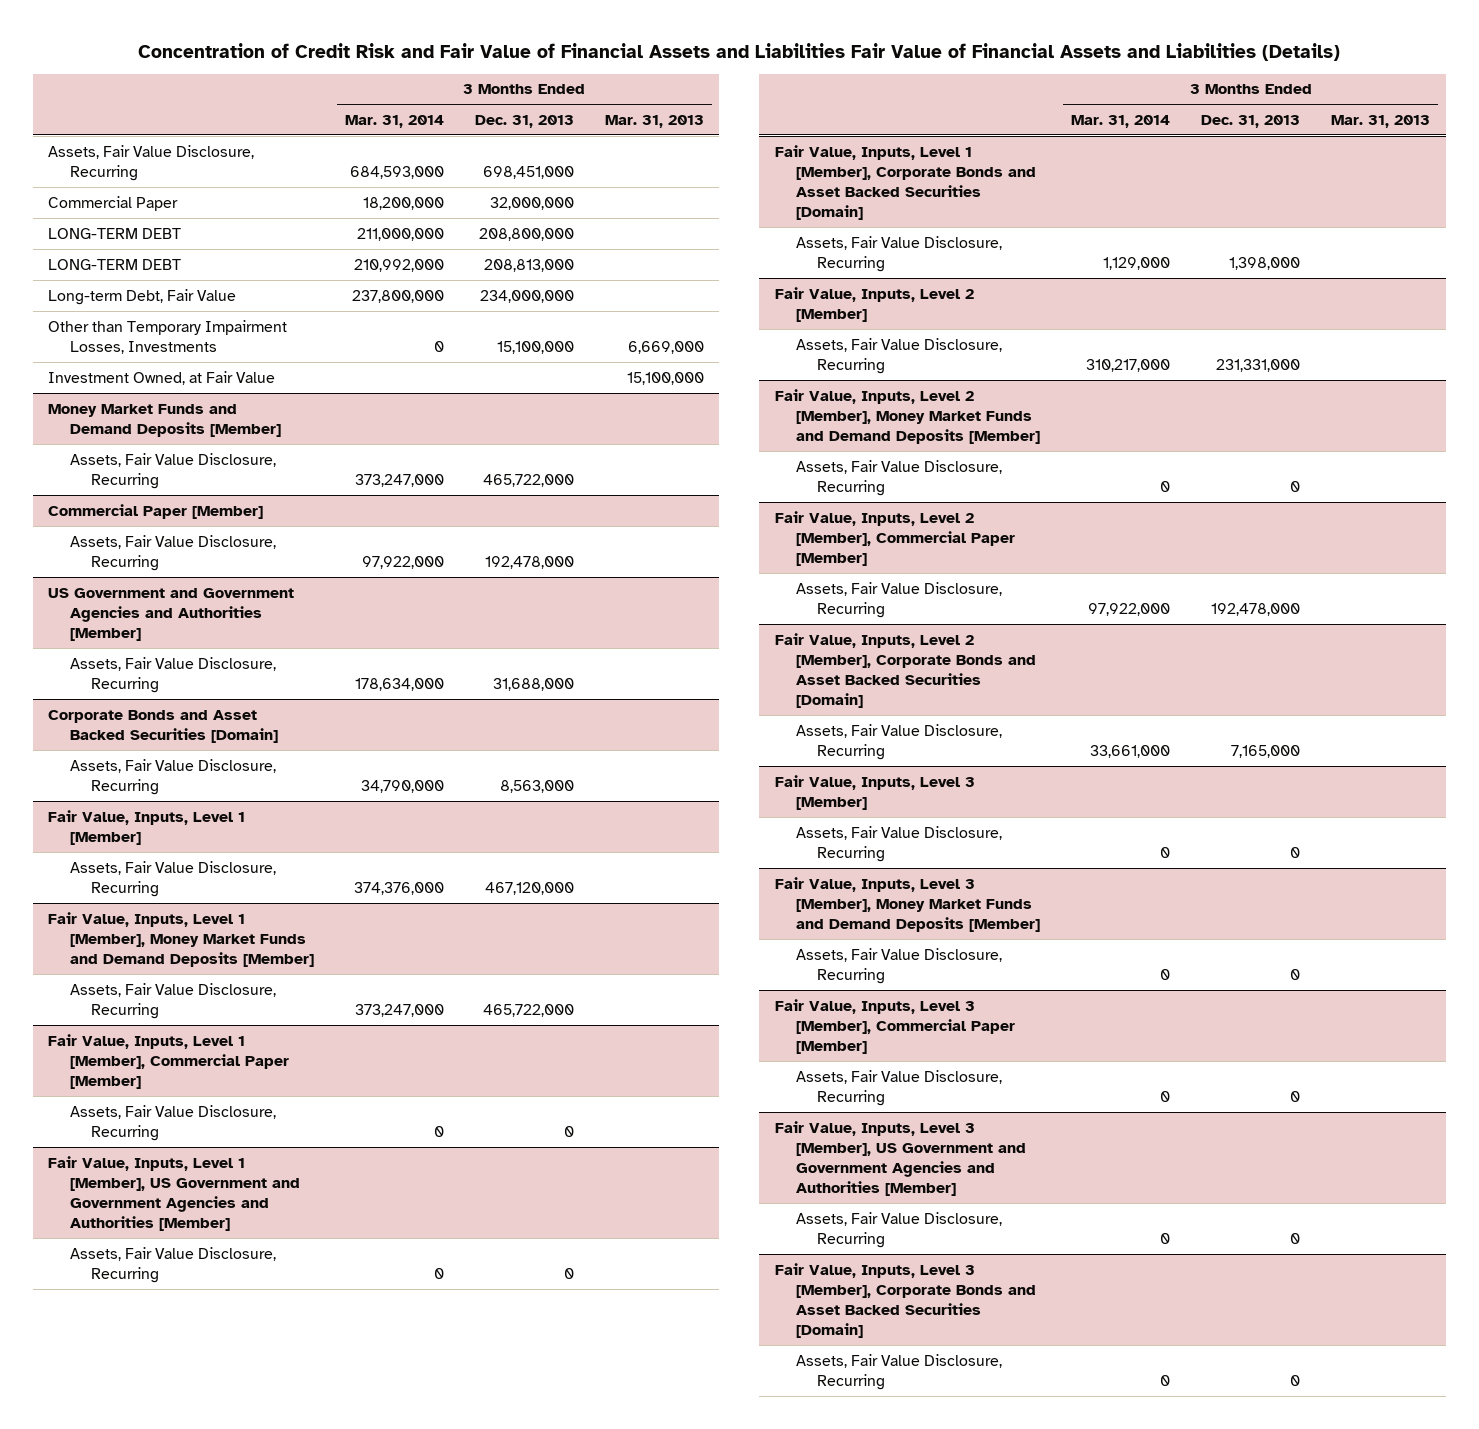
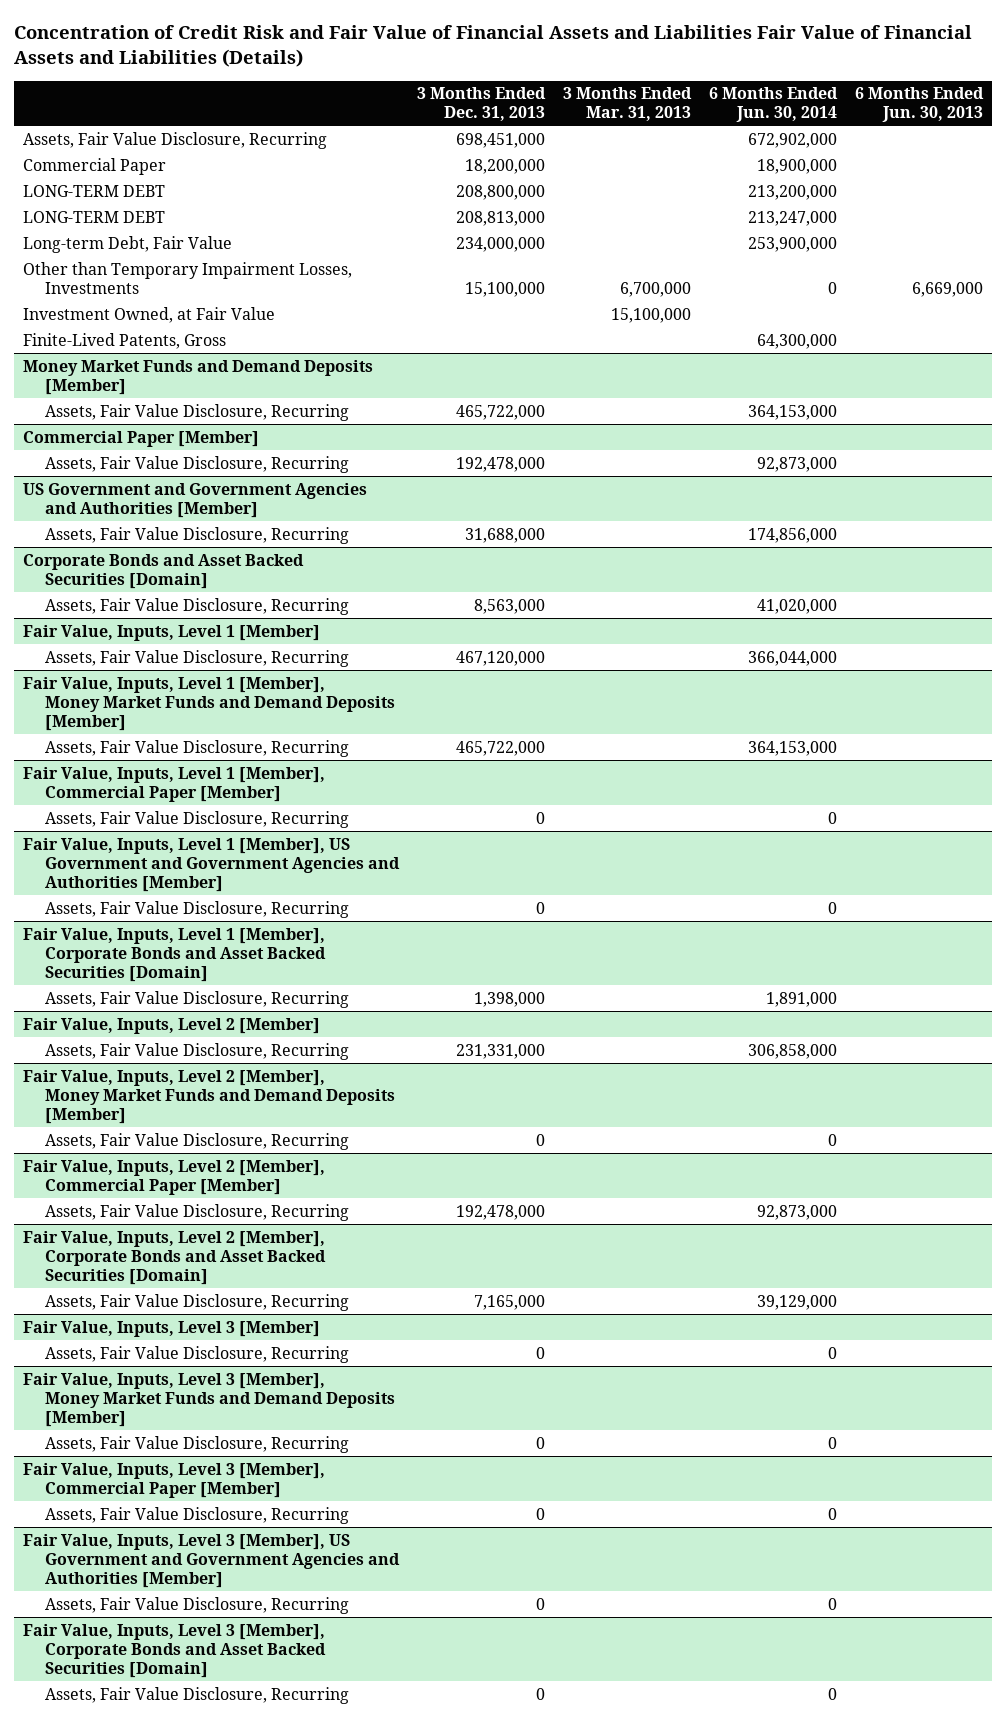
[344,114,444,128] Mar. 31, 2014 -> none
none -> [709,87,839,123] 6 Months Ended Jun. 30, 2014
none -> [854,87,984,123] 6 Months Ended Jun. 30, 2013
[489,196,574,210] 32,000,000 -> [465,158,546,174] 18,200,000
[627,340,704,354] 6,669,000 -> [620,281,692,297] 6,700,000
none -> [23,332,227,349] Finite-Lived Patents, Gross

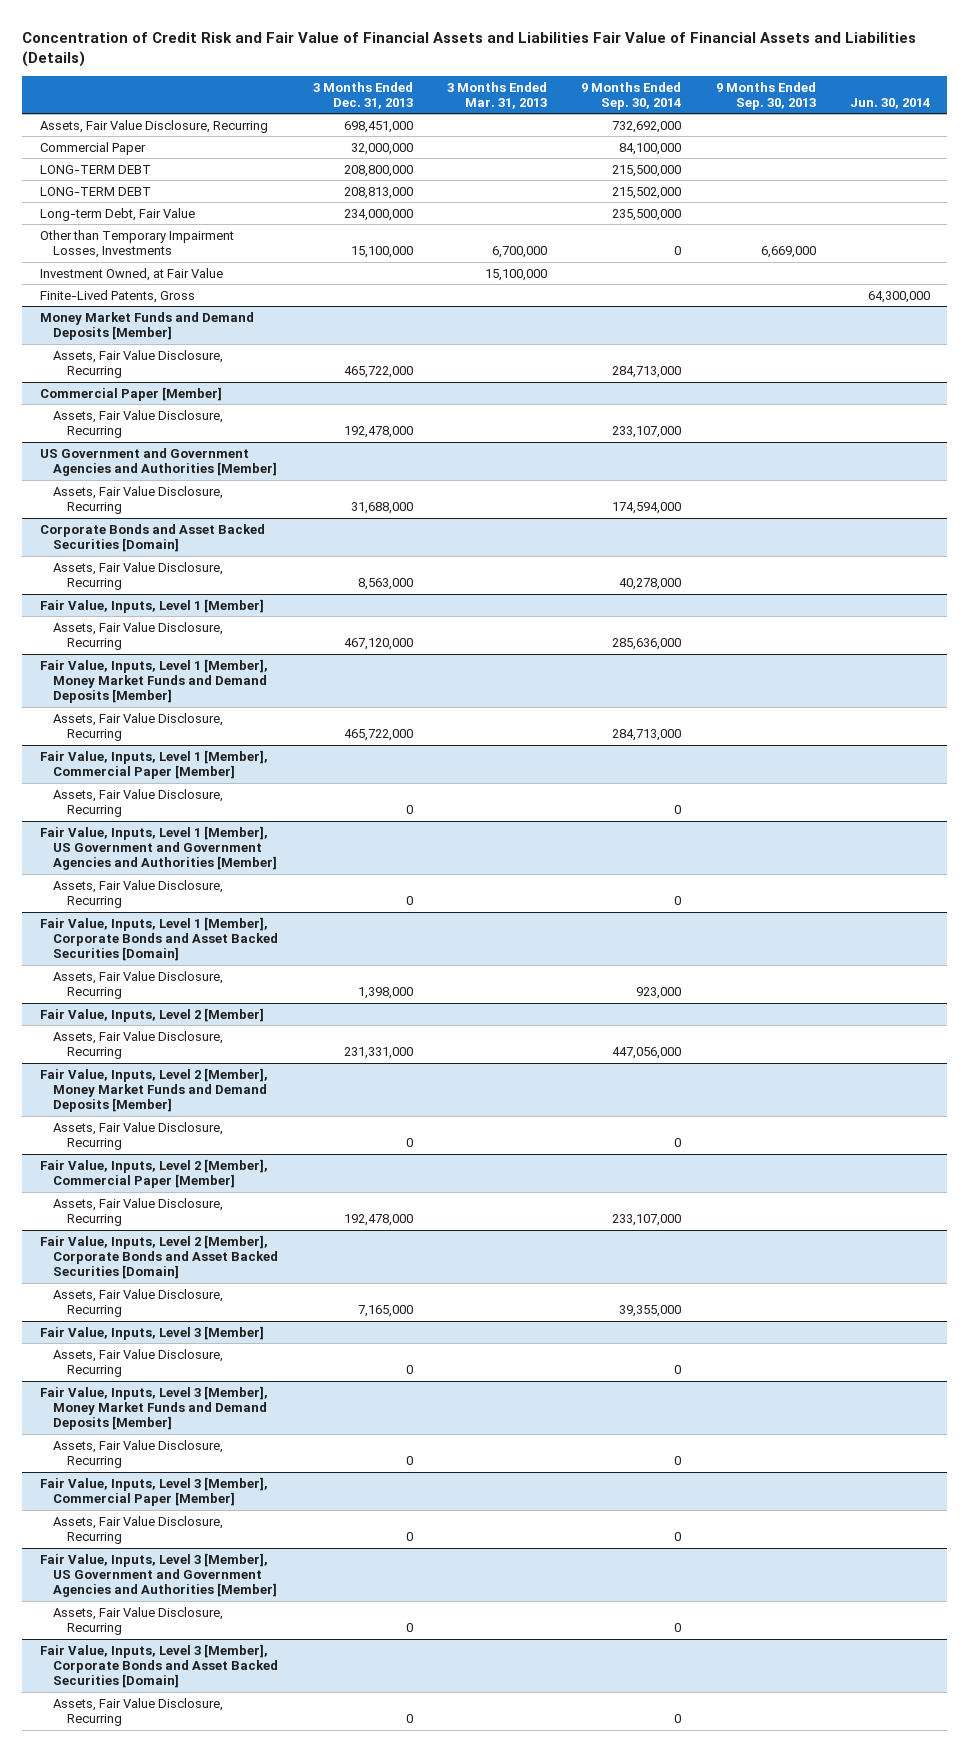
[709,87,839,123] 6 Months Ended Jun. 30, 2014 -> none
[854,87,984,123] 6 Months Ended Jun. 30, 2013 -> none
none -> [581,81,682,110] 9 Months Ended Sep. 30, 2014
none -> [715,81,816,110] 9 Months Ended Sep. 30, 2013
none -> [849,97,930,109] Jun. 30, 2014
[465,158,546,174] 18,200,000 -> [350,142,413,155] 32,000,000

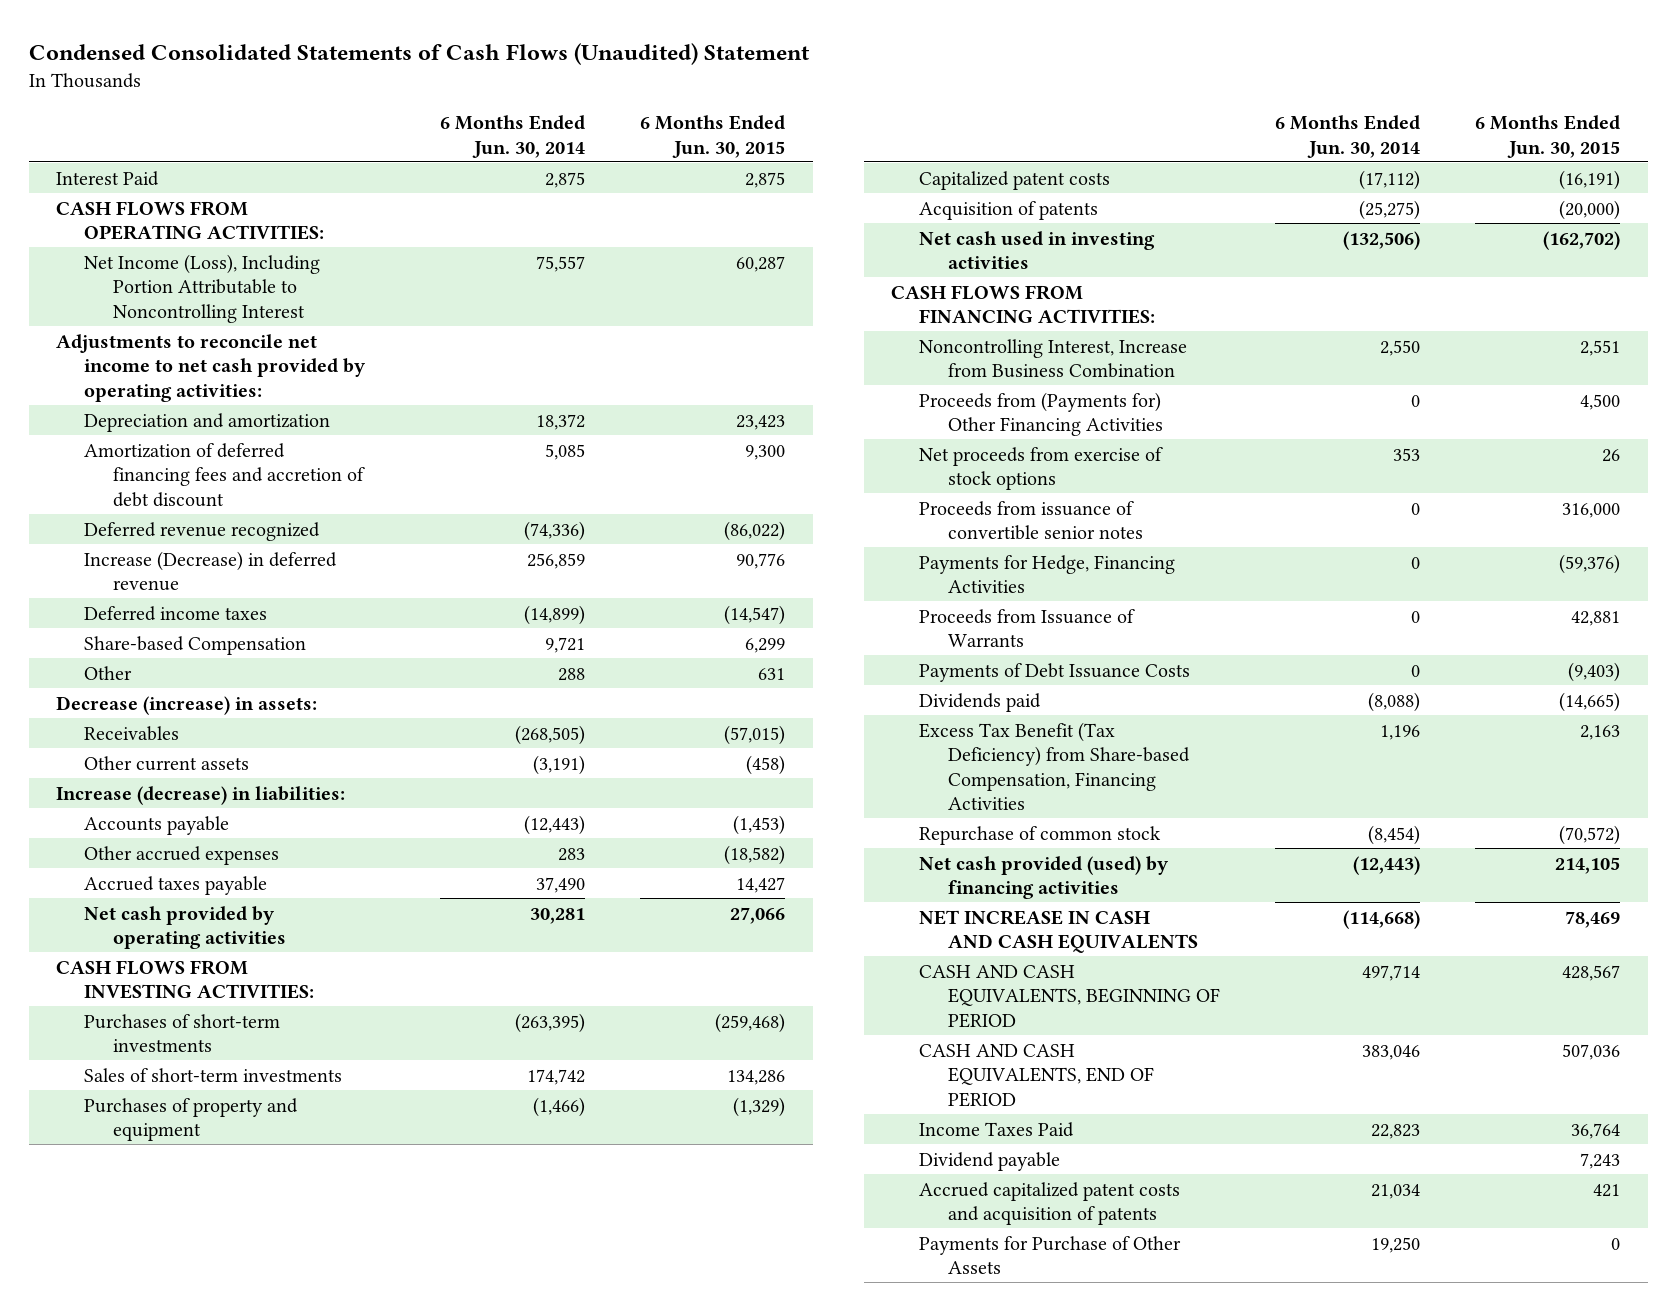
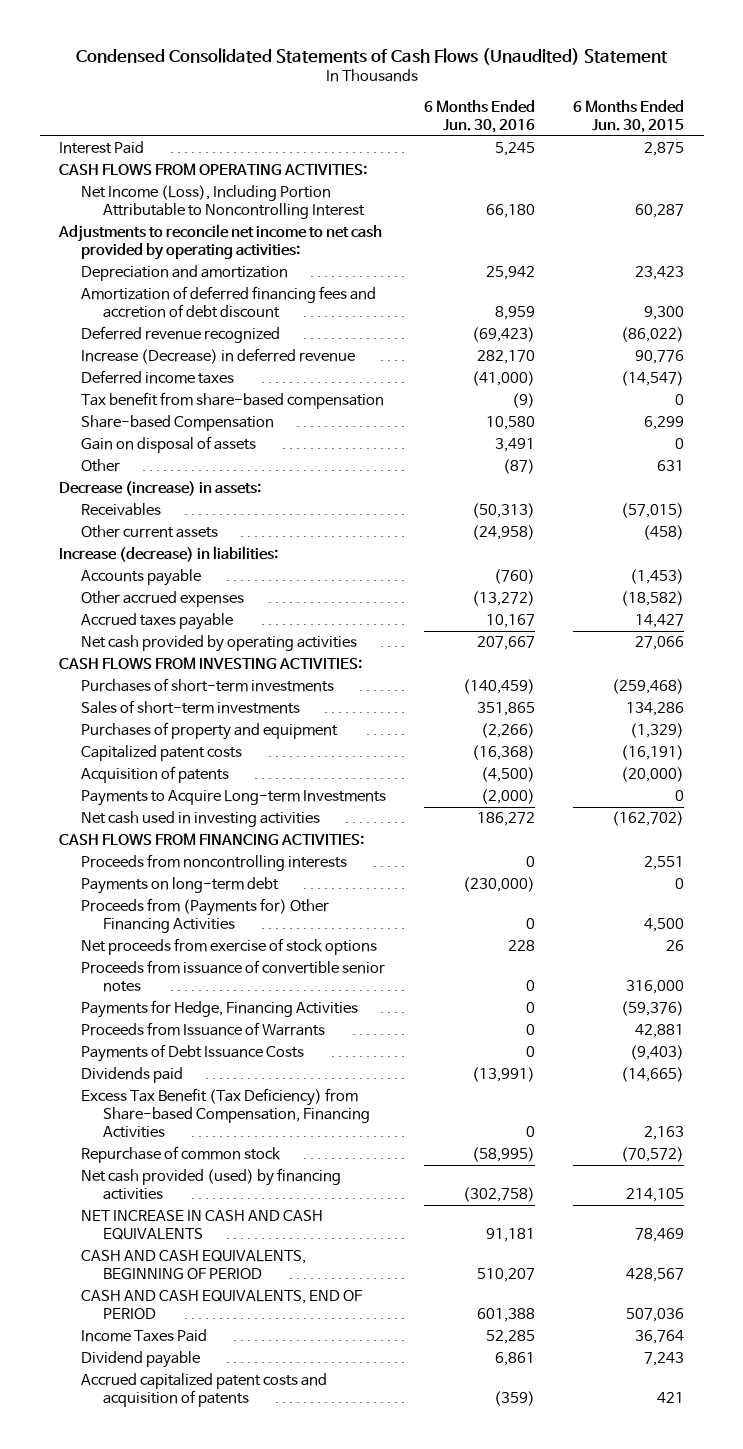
[439,115,585,158] 6 Months Ended Jun. 30, 2014 -> none
none -> [424,99,536,133] 6 Months Ended Jun. 30, 2016
none -> [80,392,384,410] Tax benefit from share-based compensation
none -> [80,436,256,454] Gain on disposal of assets
none -> [80,790,386,807] Payments to Acquire Long-term Investments
[919,338,1188,379] Noncontrolling Interest, Increase from Business Combination -> [80,854,347,872] Proceeds from noncontrolling interests
none -> [80,877,279,895] Payments on long-term debt
[919,1235,1182,1275] Payments for Purchase of Other Assets -> none

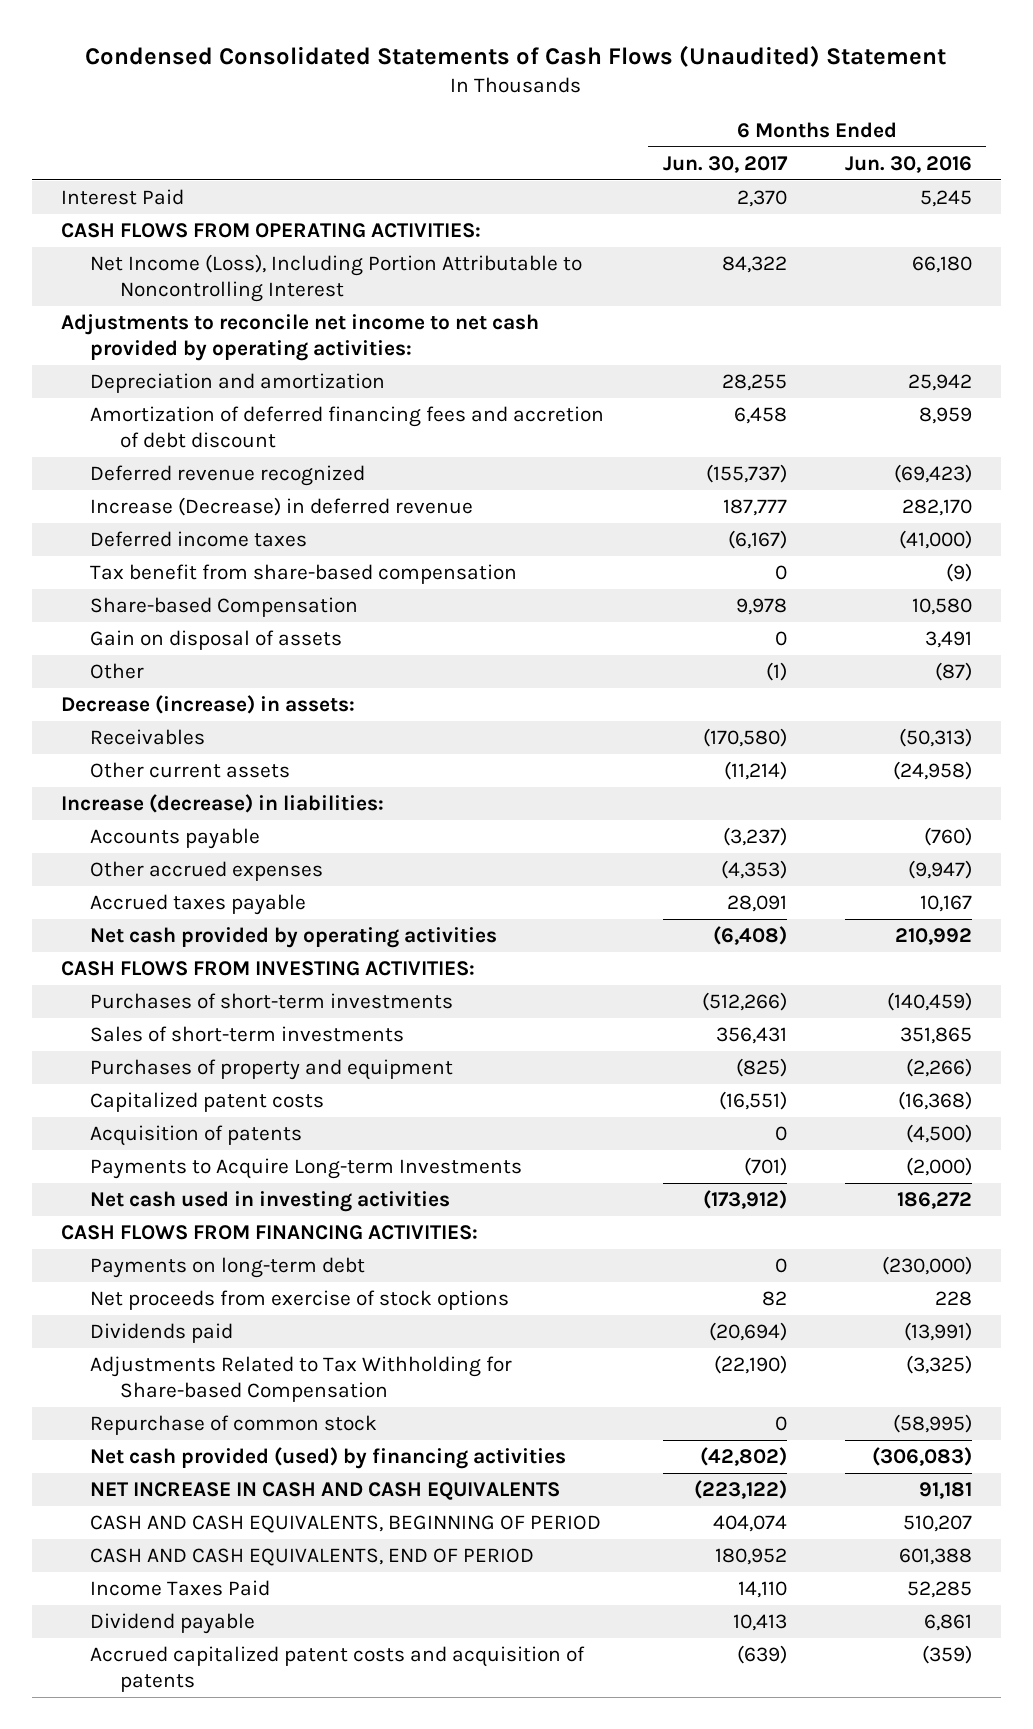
[573,99,685,133] 6 Months Ended Jun. 30, 2015 -> none
none -> [662,155,788,173] Jun. 30, 2017
[472,591,536,607] (13,272) -> [907,860,972,880] (9,947)
[477,636,536,651] 207,667 -> [894,928,972,946] 210,992
[80,854,347,872] Proceeds from noncontrolling interests -> none
[80,898,329,934] Proceeds from (Payments for) Other Financing Activities -> none
[80,960,385,993] Proceeds from issuance of convertible senior notes -> none
[80,1000,358,1019] Payments for Hedge, Financing Activities -> none
[80,1022,325,1037] Proceeds from Issuance of Warrants -> none
[80,1044,304,1063] Payments of Debt Issuance Costs -> none
[80,1088,370,1139] Excess Tax Benefit (Tax Deficiency) from Share-based Compensation, Financing Activities -> none
none -> [90,1356,513,1402] Adjustments Related to Tax Withholding for Share-based Compensation
[463,1187,536,1203] (302,758) -> [871,1447,972,1467] (306,083)

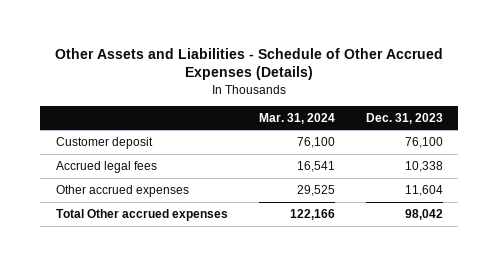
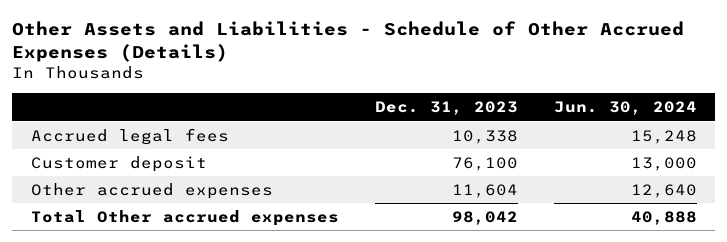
[258,112,335,124] Mar. 31, 2024 -> none
none -> [553,101,697,116] Jun. 30, 2024
[55,136,153,149] Customer deposit -> [30,155,207,172] Customer deposit

